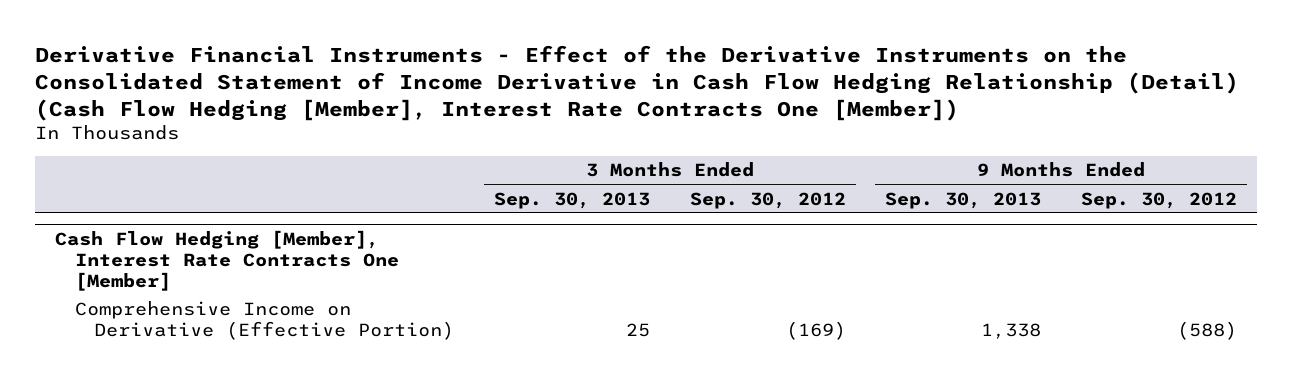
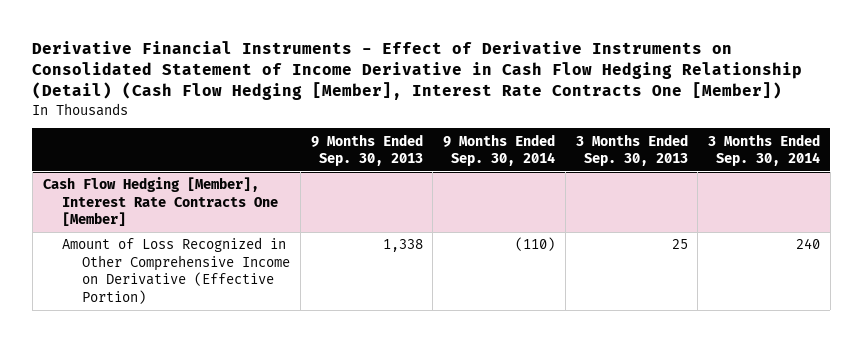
[34,44,1239,121] Derivative Financial Instruments - Effect of the Derivative Instruments on the Consolidated Statement of Income Derivative in Cash Flow Hedging Relationship (Detail) (Cash Flow Hedging [Member], Interest Rate Contracts One [Member]) -> [32,40,803,101] Derivative Financial Instruments - Effect of Derivative Instruments on Consolidated Statement of Income Derivative in Cash Flow Hedging Relationship (Detail) (Cash Flow Hedging [Member], Interest Rate Contracts One [Member])
[689,191,846,209] Sep. 30, 2012 -> none
[1081,191,1238,209] Sep. 30, 2012 -> none
none -> [443,133,556,167] 9 Months Ended Sep. 30, 2014
none -> [708,133,821,167] 3 Months Ended Sep. 30, 2014
[74,301,455,341] Comprehensive Income on Derivative (Effective Portion) -> [62,237,291,304] Amount of Loss Recognized in Other Comprehensive Income on Derivative (Effective Portion)

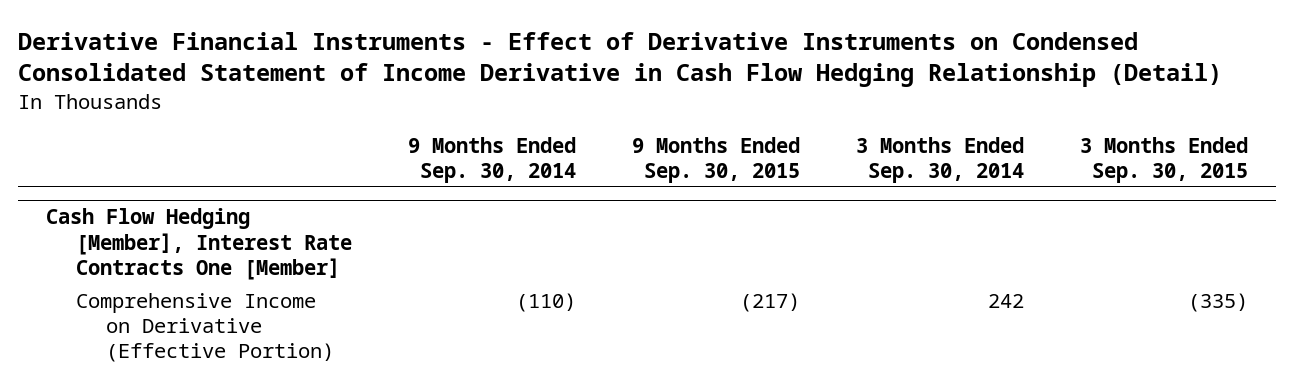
[32,40,803,101] Derivative Financial Instruments - Effect of Derivative Instruments on Consolidated Statement of Income Derivative in Cash Flow Hedging Relationship (Detail) (Cash Flow Hedging [Member], Interest Rate Contracts One [Member]) -> [18,31,1223,88] Derivative Financial Instruments - Effect of Derivative Instruments on Condensed Consolidated Statement of Income Derivative in Cash Flow Hedging Relationship (Detail)
[310,133,423,167] 9 Months Ended Sep. 30, 2013 -> none
[575,133,688,167] 3 Months Ended Sep. 30, 2013 -> none
none -> [632,136,801,183] 9 Months Ended Sep. 30, 2015
none -> [1080,136,1249,183] 3 Months Ended Sep. 30, 2015
[62,237,291,304] Amount of Loss Recognized in Other Comprehensive Income on Derivative (Effective Portion) -> [76,292,334,363] Comprehensive Income on Derivative (Effective Portion)
[796,238,821,250] 240 -> [988,293,1025,308] 242

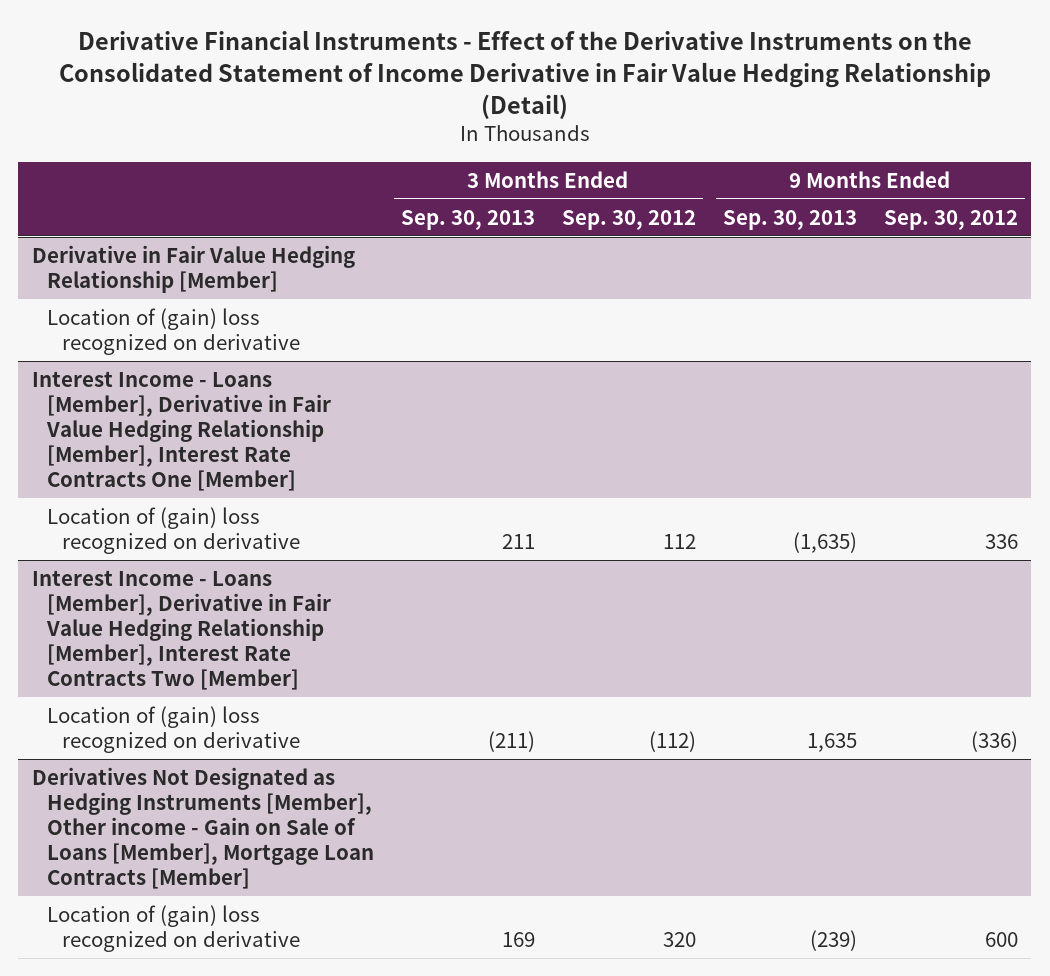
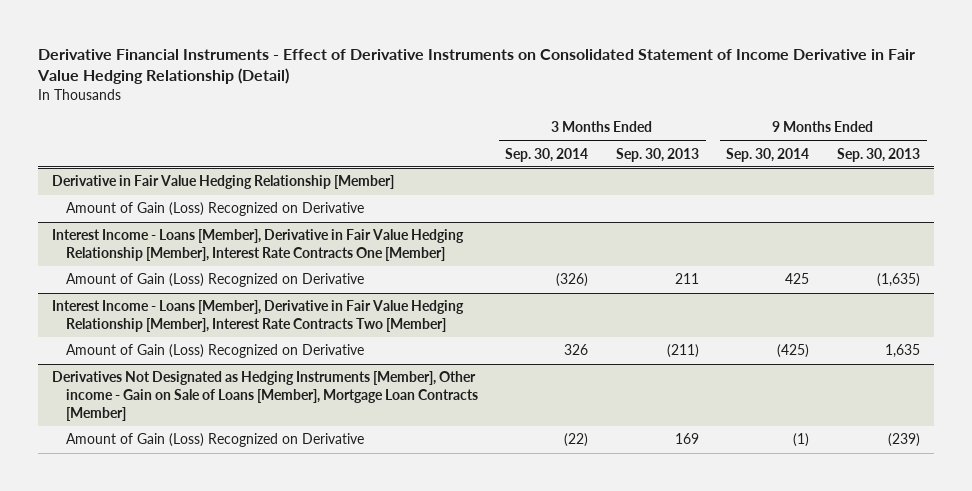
[58,30,991,119] Derivative Financial Instruments - Effect of the Derivative Instruments on the Consolidated Statement of Income Derivative in Fair Value Hedging Relationship (Detail) -> [37,48,916,85] Derivative Financial Instruments - Effect of Derivative Instruments on Consolidated Statement of Income Derivative in Fair Value Hedging Relationship (Detail)
[561,209,696,230] Sep. 30, 2012 -> none
[883,209,1018,230] Sep. 30, 2012 -> none
none -> [505,147,589,162] Sep. 30, 2014
none -> [726,147,810,162] Sep. 30, 2014
[46,307,300,355] Location of (gain) loss recognized on derivative -> [66,202,365,217] Amount of Gain (Loss) Recognized on Derivative
[46,506,300,554] Location of (gain) loss recognized on derivative -> [66,273,365,288] Amount of Gain (Loss) Recognized on Derivative
[46,705,300,753] Location of (gain) loss recognized on derivative -> [66,344,365,359] Amount of Gain (Loss) Recognized on Derivative
[46,904,300,952] Location of (gain) loss recognized on derivative -> [66,433,365,448] Amount of Gain (Loss) Recognized on Derivative

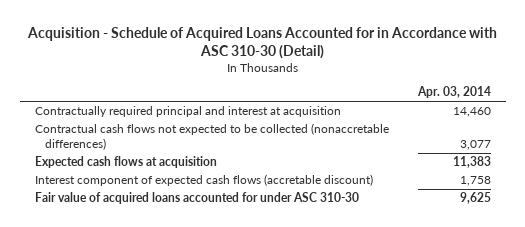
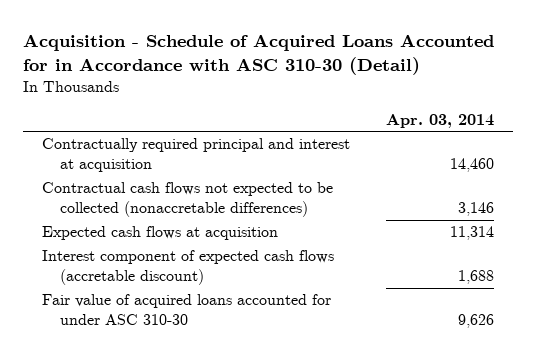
[459,140,491,151] 3,077 -> [458,202,495,217] 3,146
[452,156,491,169] 11,383 -> [450,226,495,241] 11,314
[459,176,491,187] 1,758 -> [458,270,495,285] 1,688
[459,192,491,205] 9,625 -> [458,314,495,329] 9,626

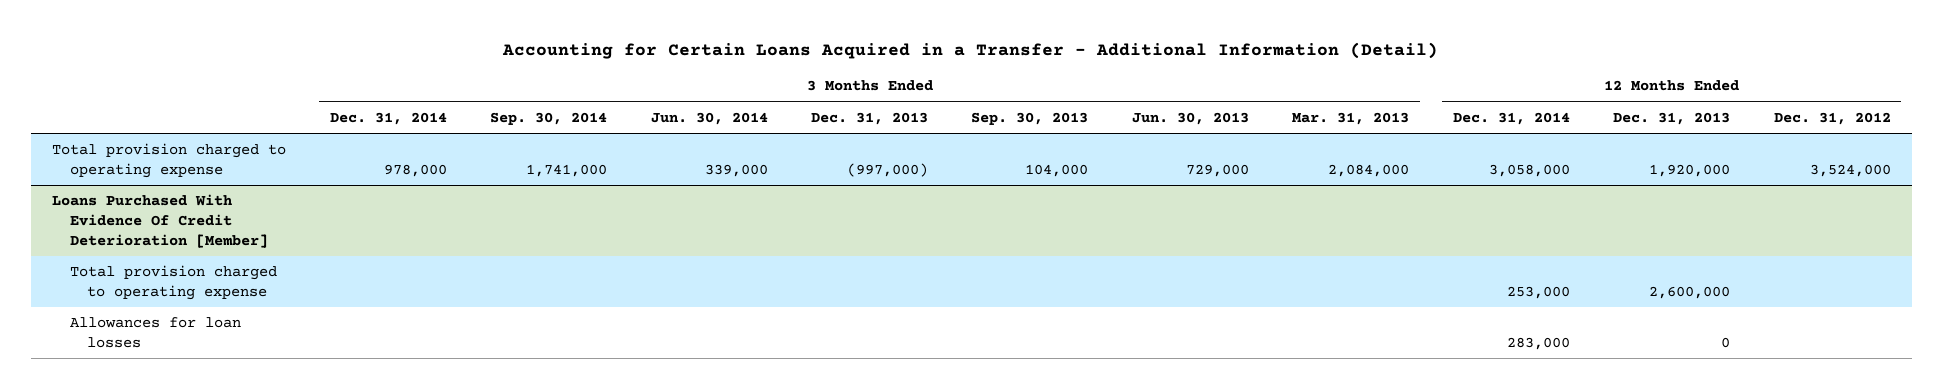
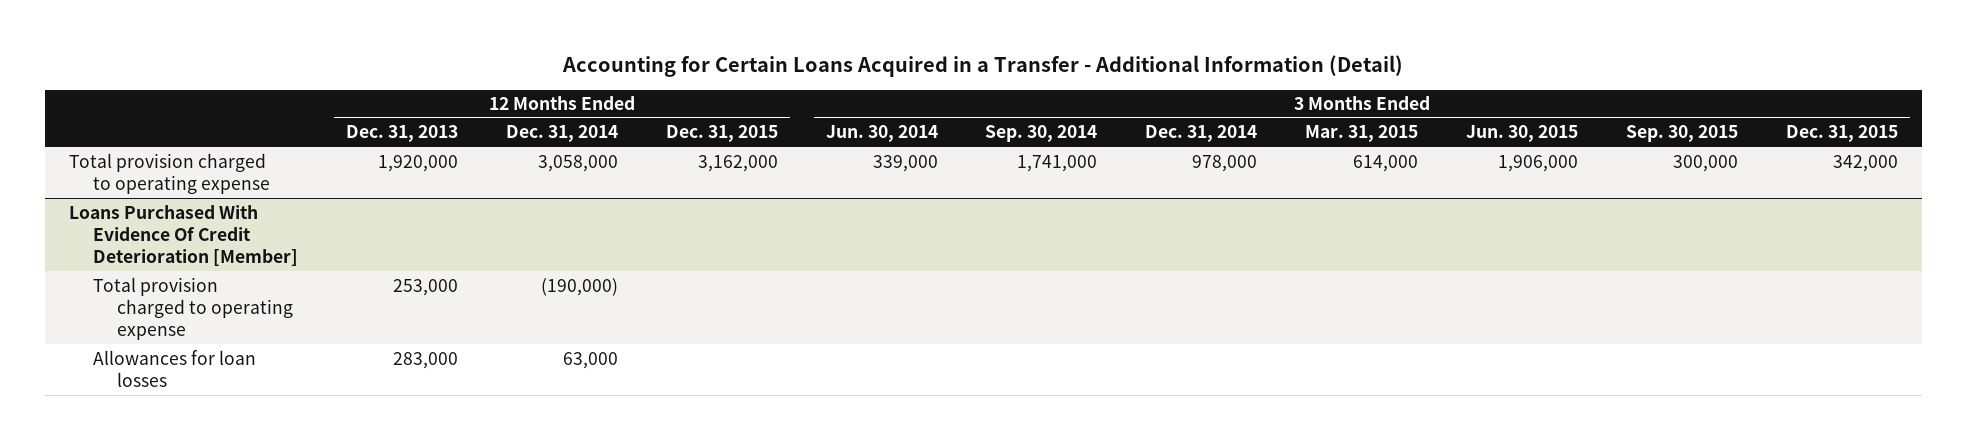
[811,111,929,125] Dec. 31, 2013 -> none
[971,111,1089,125] Sep. 30, 2013 -> none
[1131,111,1249,125] Jun. 30, 2013 -> none
[1292,111,1410,125] Mar. 31, 2013 -> none
[1773,111,1891,125] Dec. 31, 2012 -> none
none -> [665,125,778,143] Dec. 31, 2015
none -> [1305,125,1419,143] Mar. 31, 2015
none -> [1466,125,1579,143] Jun. 30, 2015
none -> [1625,125,1738,143] Sep. 30, 2015
none -> [1785,125,1898,143] Dec. 31, 2015
[1506,285,1570,299] 253,000 -> [540,277,618,296] (190,000)
[1649,285,1731,299] 2,600,000 -> [392,278,458,296] 253,000
[1506,336,1570,350] 283,000 -> [562,351,618,369] 63,000
[1721,336,1731,348] 0 -> [392,351,458,369] 283,000

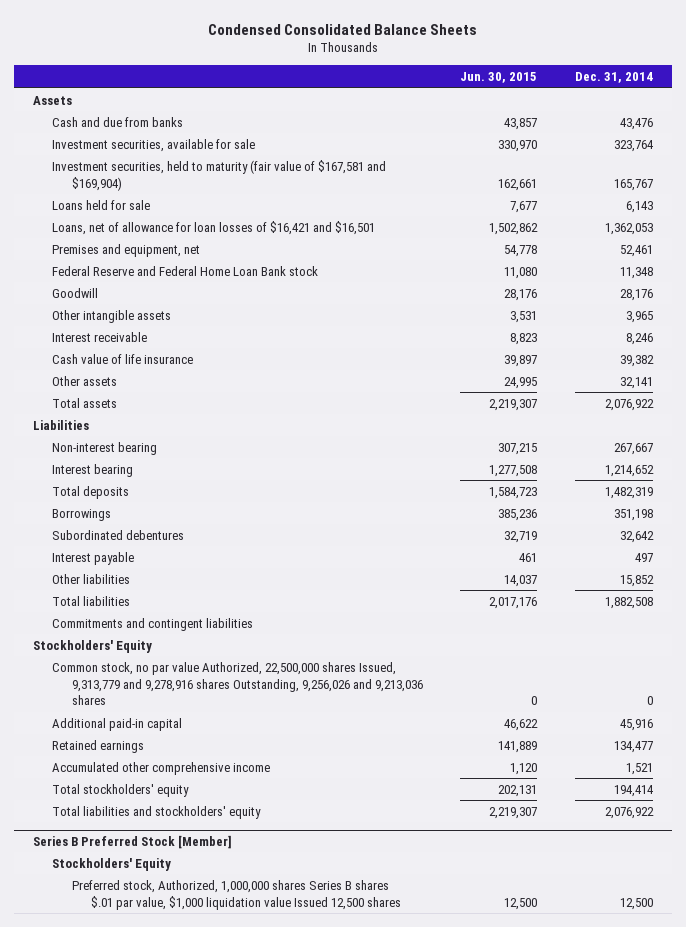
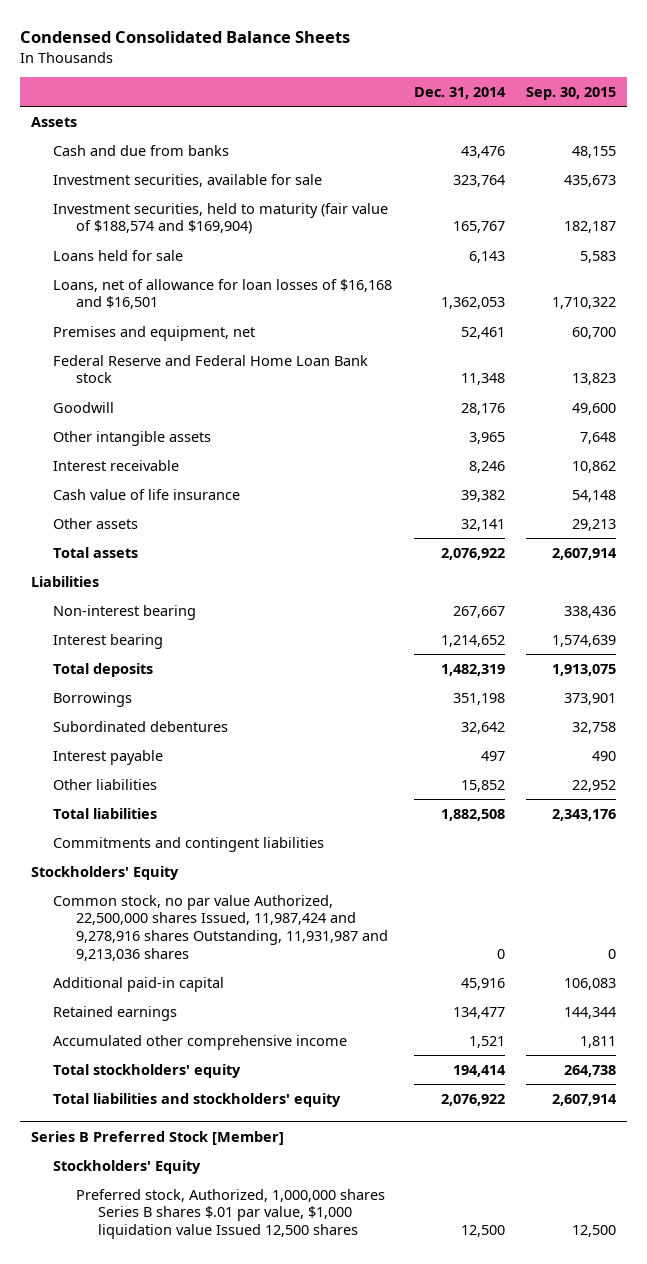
[460,72,538,84] Jun. 30, 2015 -> none
none -> [526,86,617,100] Sep. 30, 2015
[52,159,387,191] Investment securities, held to maturity (fair value of $167,581 and $169,904) -> [53,202,389,235] Investment securities, held to maturity (fair value of $188,574 and $169,904)
[52,220,376,235] Loans, net of allowance for loan losses of $16,421 and $16,501 -> [53,278,393,310] Loans, net of allowance for loan losses of $16,168 and $16,501
[52,661,423,706] Common stock, no par value Authorized, 22,500,000 shares Issued, 9,313,779 and 9,278,916 shares Outstanding, 9,256,026 and 9,213,036 shares -> [53,894,388,961] Common stock, no par value Authorized, 22,500,000 shares Issued, 11,987,424 and 9,278,916 shares Outstanding, 11,931,987 and 9,213,036 shares

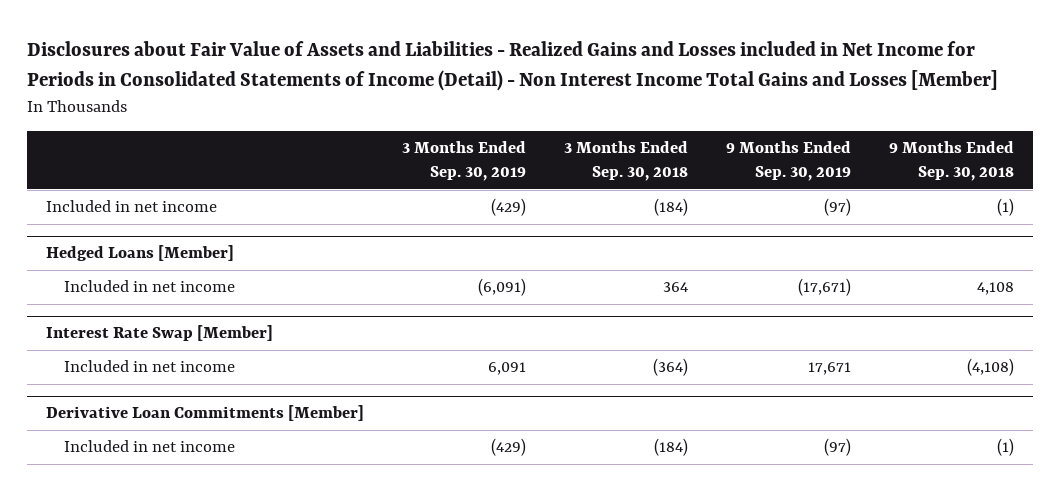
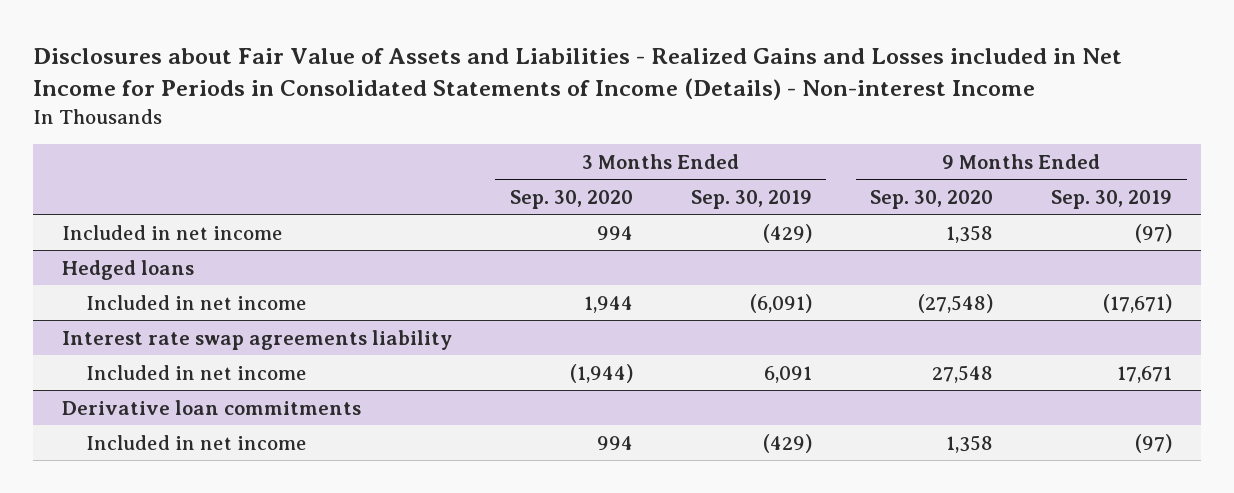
[26,41,998,92] Disclosures about Fair Value of Assets and Liabilities - Realized Gains and Losses included in Net Income for Periods in Consolidated Statements of Income (Detail) - Non Interest Income Total Gains and Losses [Member] -> [32,48,1122,101] Disclosures about Fair Value of Assets and Liabilities - Realized Gains and Losses included in Net Income for Periods in Consolidated Statements of Income (Details) - Non-interest Income
[563,141,688,182] 3 Months Ended Sep. 30, 2018 -> none
[888,141,1014,182] 9 Months Ended Sep. 30, 2018 -> none
none -> [509,189,633,209] Sep. 30, 2020
none -> [870,189,994,209] Sep. 30, 2020
[45,245,234,262] Hedged Loans [Member] -> [61,259,194,280] Hedged loans
[45,325,273,342] Interest Rate Swap [Member] -> [61,329,452,350] Interest rate swap agreements liability
[45,405,364,422] Derivative Loan Commitments [Member] -> [61,399,361,415] Derivative loan commitments

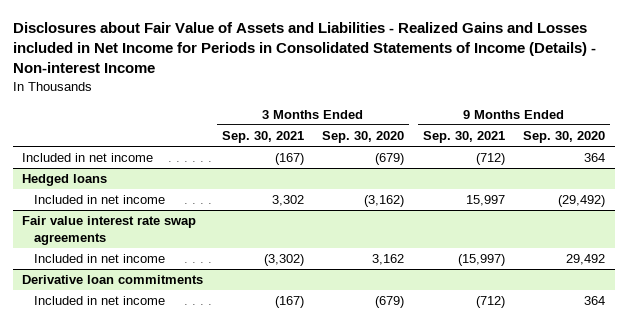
[690,189,812,209] Sep. 30, 2019 -> none
[1051,189,1173,209] Sep. 30, 2019 -> none
none -> [221,131,304,144] Sep. 30, 2021
none -> [422,131,505,144] Sep. 30, 2021
[596,225,633,240] 994 -> [375,153,405,166] (679)
[946,224,994,243] 1,358 -> [584,153,606,163] 364
[583,295,633,313] 1,944 -> [364,195,405,208] (3,162)
[918,293,994,313] (27,548) -> [558,195,606,208] (29,492)
[61,329,452,350] Interest rate swap agreements liability -> [22,216,197,245] Fair value interest rate swap agreements
[569,363,633,383] (1,944) -> [372,254,405,266] 3,162
[932,364,994,383] 27,548 -> [566,254,606,266] 29,492
[596,435,633,450] 994 -> [375,296,405,309] (679)
[946,434,994,453] 1,358 -> [584,296,606,306] 364

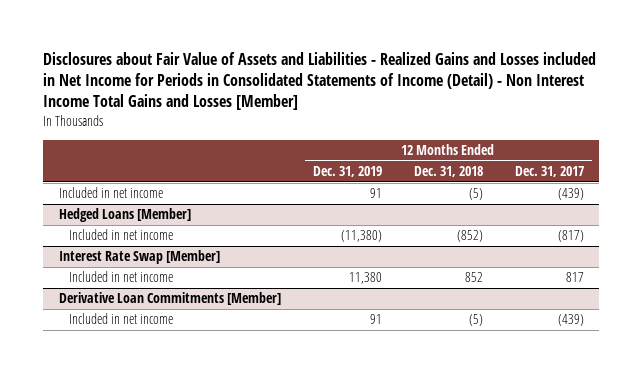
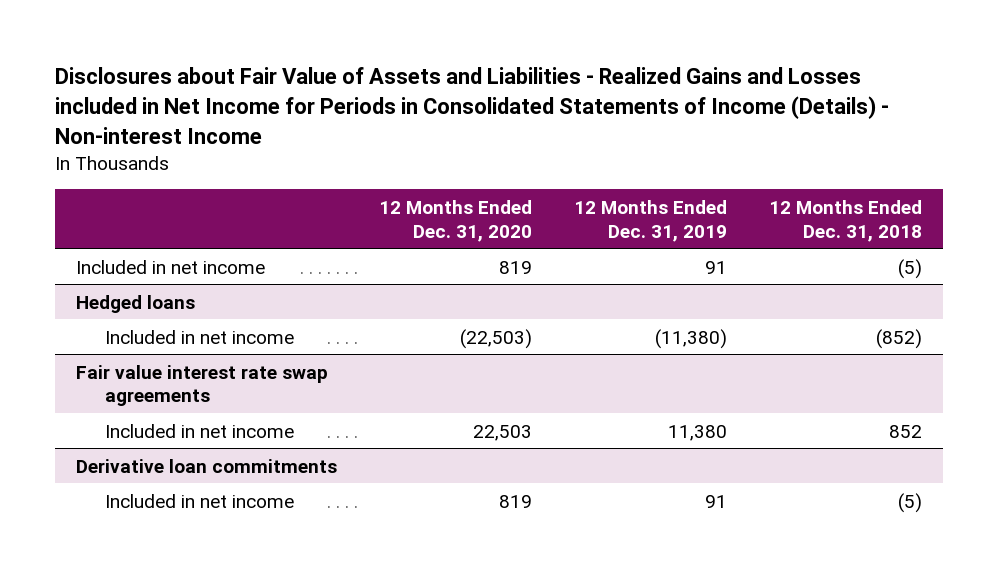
[43,51,597,111] Disclosures about Fair Value of Assets and Liabilities - Realized Gains and Losses included in Net Income for Periods in Consolidated Statements of Income (Detail) - Non Interest Income Total Gains and Losses [Member] -> [54,67,889,145] Disclosures about Fair Value of Assets and Liabilities - Realized Gains and Losses included in Net Income for Periods in Consolidated Statements of Income (Details) - Non-interest Income
[514,166,584,178] Dec. 31, 2017 -> none
none -> [378,199,532,242] 12 Months Ended Dec. 31, 2020
[59,208,192,223] Hedged Loans [Member] -> [75,294,195,313] Hedged loans
[59,250,221,265] Interest Rate Swap [Member] -> [75,364,328,407] Fair value interest rate swap agreements
[59,292,282,306] Derivative Loan Commitments [Member] -> [75,458,337,473] Derivative loan commitments

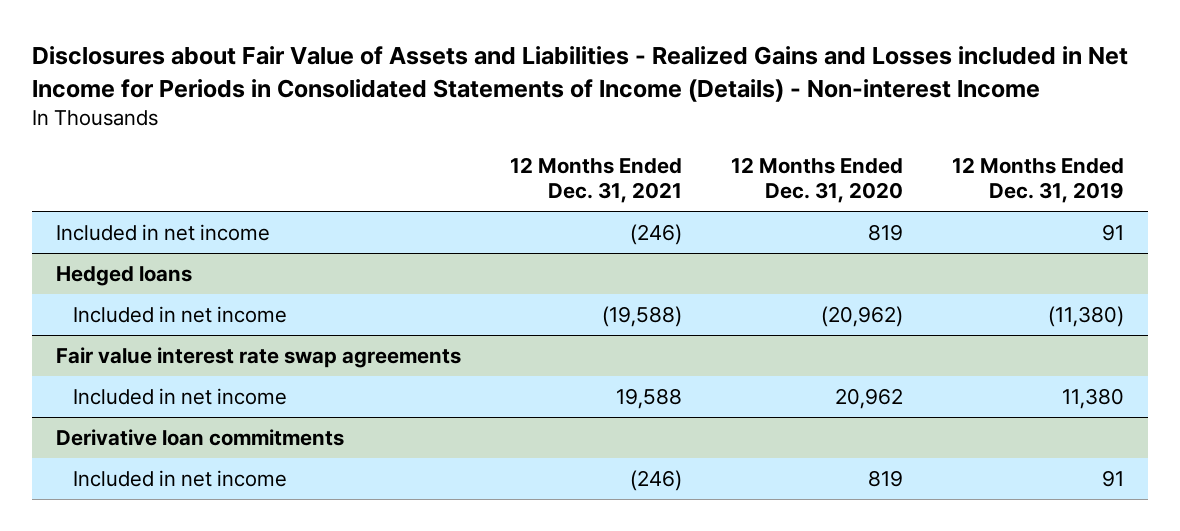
[769,199,923,242] 12 Months Ended Dec. 31, 2018 -> none
none -> [510,157,683,204] 12 Months Ended Dec. 31, 2021
[459,328,532,349] (22,503) -> [820,305,903,327] (20,962)
[472,424,532,441] 22,503 -> [834,387,903,409] 20,962

